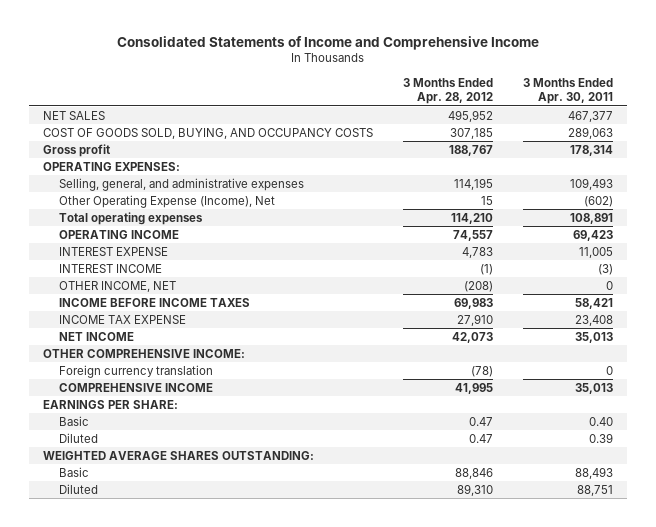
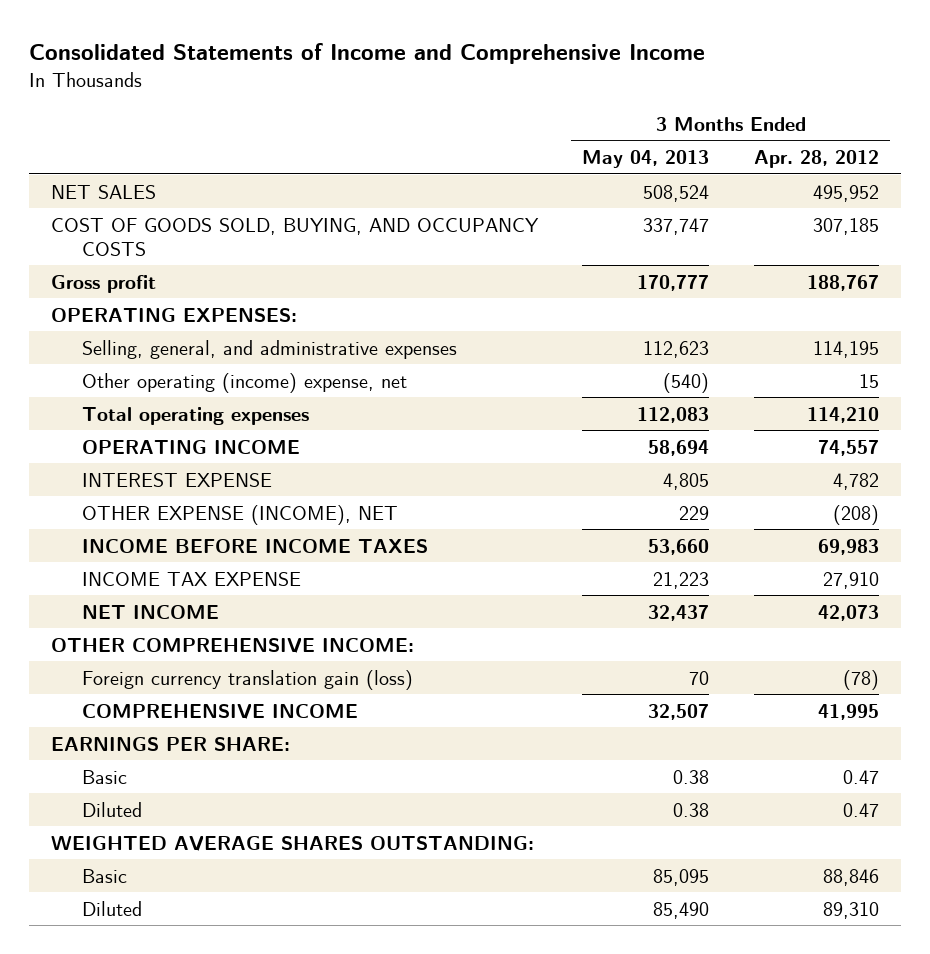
[522,78,613,105] 3 Months Ended Apr. 30, 2011 -> none
none -> [582,150,710,169] May 04, 2013
[58,194,275,208] Other Operating Expense (Income), Net -> [81,372,407,393] Other operating (income) expense, net
[58,263,162,273] INTEREST INCOME -> none
[462,246,494,258] 4,783 -> [832,472,879,490] 4,782
[58,280,176,292] OTHER INCOME, NET -> [81,504,398,525] OTHER EXPENSE (INCOME), NET
[58,364,213,378] Foreign currency translation -> [81,669,413,690] Foreign currency translation gain (loss)

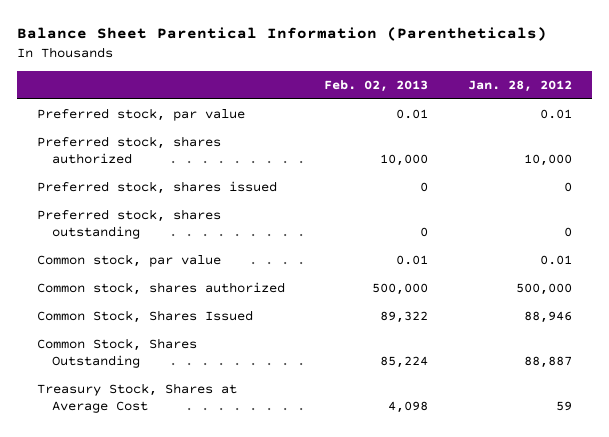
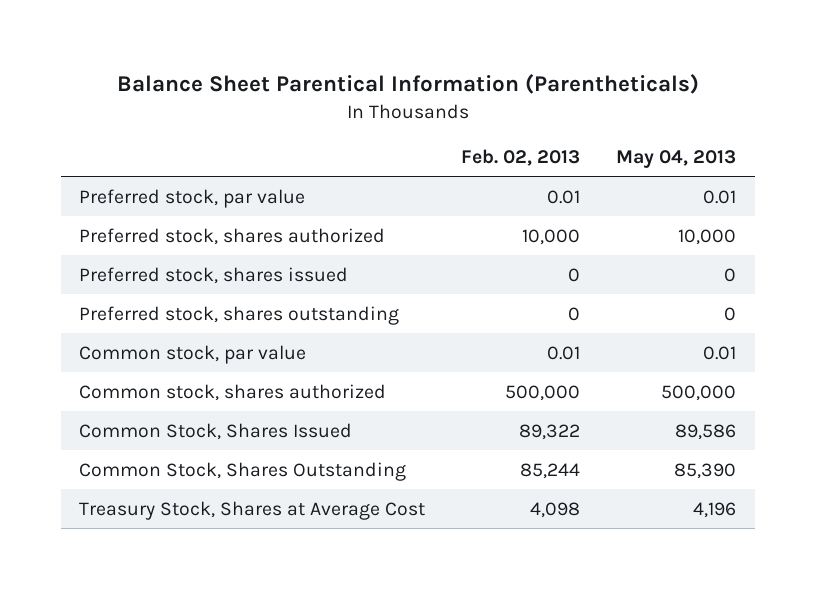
[468,79,573,92] Jan. 28, 2012 -> none
none -> [616,150,737,169] May 04, 2013
[380,355,429,368] 85,224 -> [520,462,581,479] 85,244

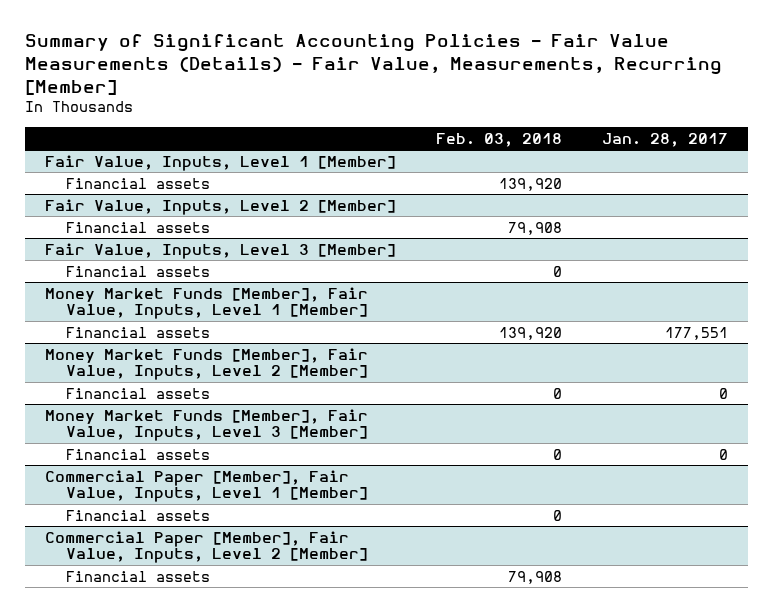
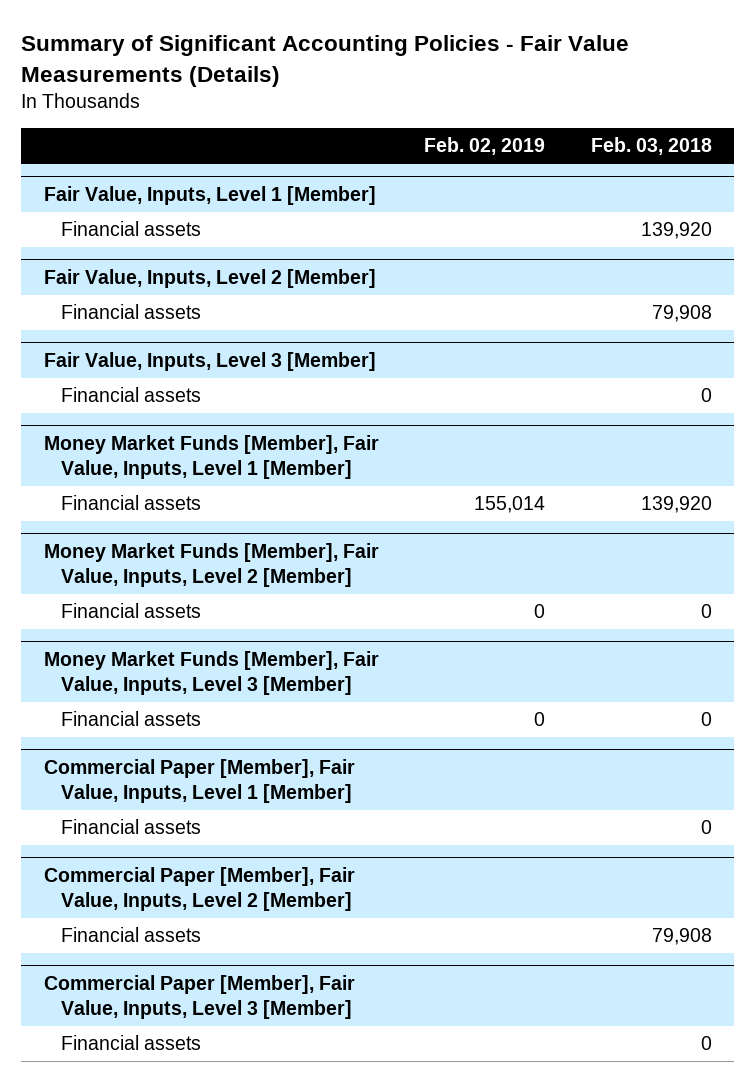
[24,34,722,95] Summary of Significant Accounting Policies - Fair Value Measurements (Details) - Fair Value, Measurements, Recurring [Member] -> [21,35,630,87] Summary of Significant Accounting Policies - Fair Value Measurements (Details)
[602,132,729,147] Jan. 28, 2017 -> none
none -> [424,137,546,156] Feb. 02, 2019
none -> [43,974,355,1019] Commercial Paper [Member], Fair Value, Inputs, Level 3 [Member]
none -> [61,1035,202,1051] Financial assets

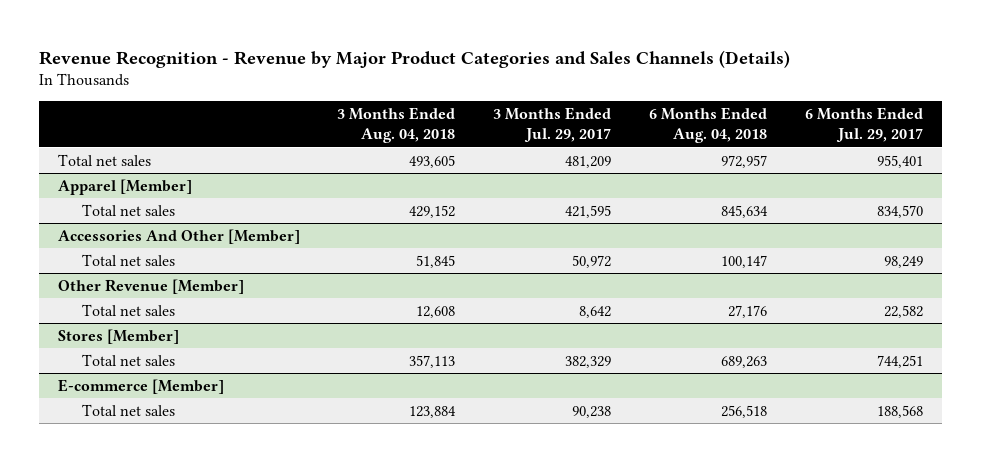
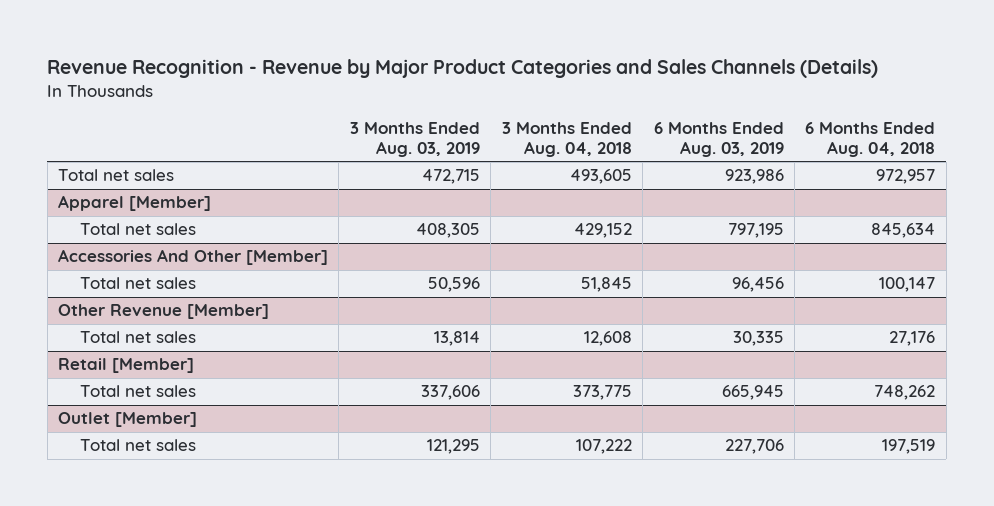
[493,107,612,143] 3 Months Ended Jul. 29, 2017 -> none
[804,107,923,143] 6 Months Ended Jul. 29, 2017 -> none
none -> [349,121,480,158] 3 Months Ended Aug. 03, 2019
none -> [653,121,784,158] 6 Months Ended Aug. 03, 2019
[57,328,179,344] Stores [Member] -> none
[57,378,224,394] E-commerce [Member] -> none
none -> [58,358,195,374] Retail [Member]
[409,354,456,368] 357,113 -> [572,385,632,401] 373,775
[721,355,768,368] 689,263 -> [874,385,936,401] 748,262
none -> [58,412,198,428] Outlet [Member]
[409,405,457,418] 123,884 -> [575,439,632,455] 107,222
[721,404,768,418] 256,518 -> [882,439,936,455] 197,519

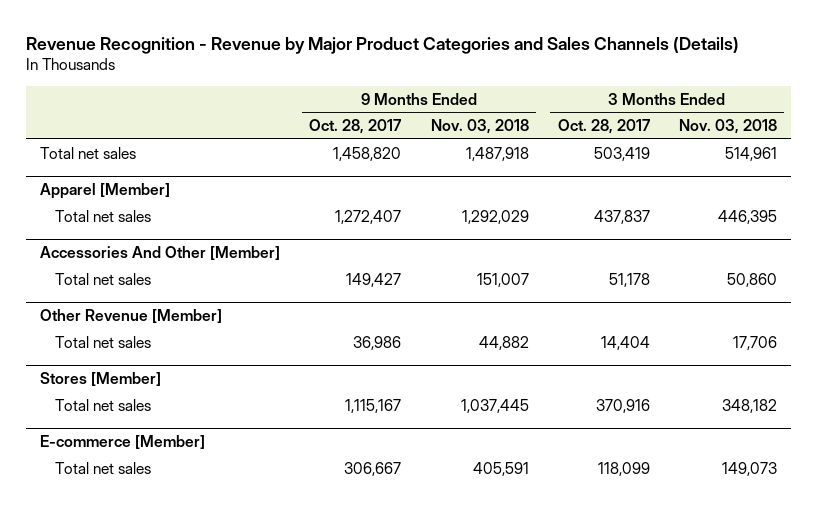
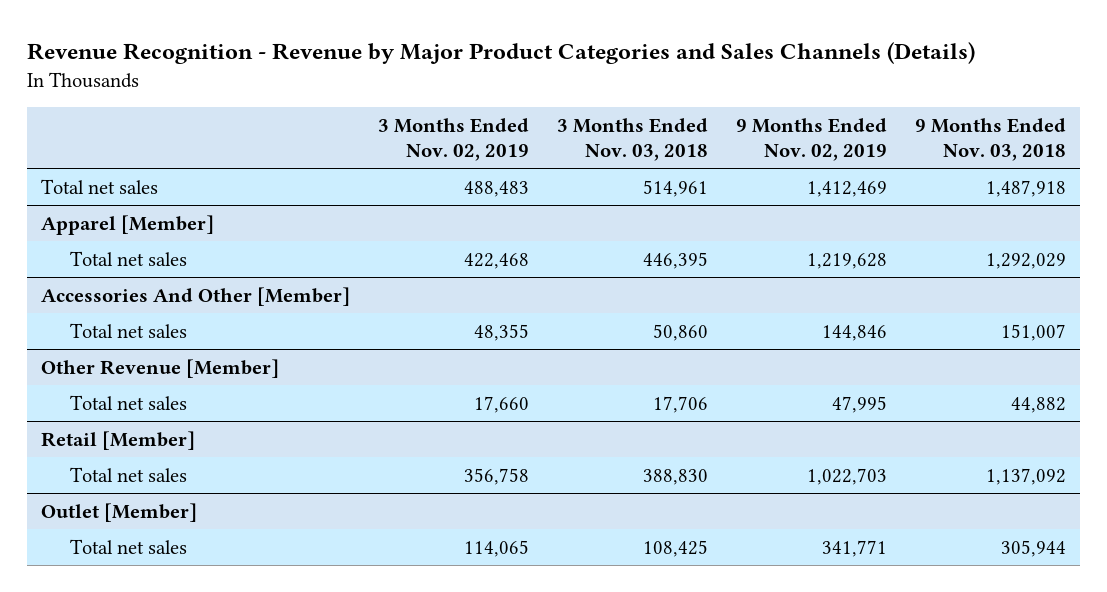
[309,119,402,135] Oct. 28, 2017 -> none
[557,119,650,135] Oct. 28, 2017 -> none
none -> [378,118,530,161] 3 Months Ended Nov. 02, 2019
none -> [735,118,887,161] 9 Months Ended Nov. 02, 2019
[40,372,162,387] Stores [Member] -> none
[40,435,206,450] E-commerce [Member] -> none
none -> [41,430,196,450] Retail [Member]
[460,398,529,413] 1,037,445 -> [985,467,1066,485] 1,137,092
[721,398,777,413] 348,182 -> [643,468,709,485] 388,830
none -> [41,502,198,522] Outlet [Member]
[472,461,529,476] 405,591 -> [1000,539,1066,557] 305,944
[721,461,777,476] 149,073 -> [643,539,709,557] 108,425

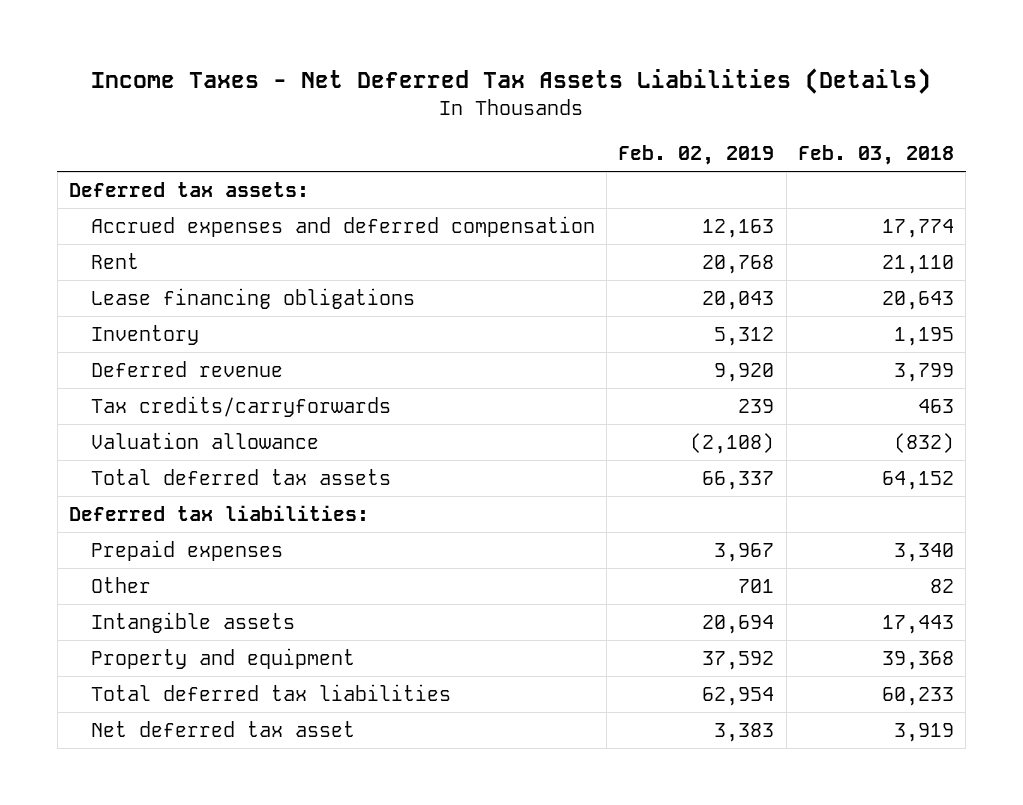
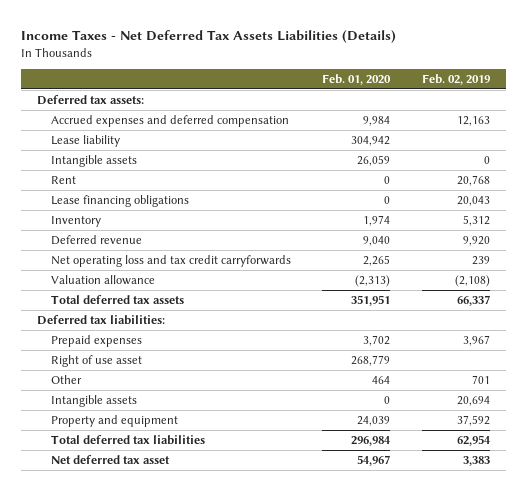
[797,145,954,166] Feb. 03, 2018 -> none
none -> [322,74,392,86] Feb. 01, 2020
none -> [50,134,120,147] Lease liability
none -> [50,154,137,167] Intangible assets
[90,395,391,417] Tax credits/carryforwards -> [50,254,291,267] Net operating loss and tax credit carryforwards
none -> [50,354,142,367] Right of use asset

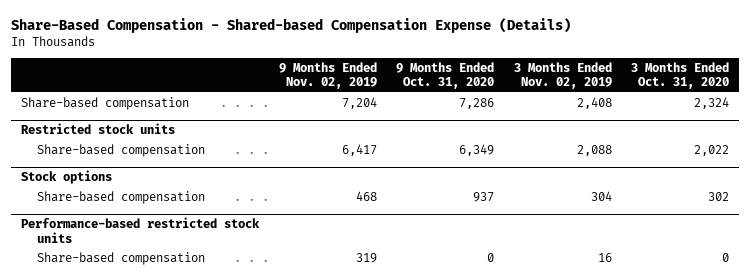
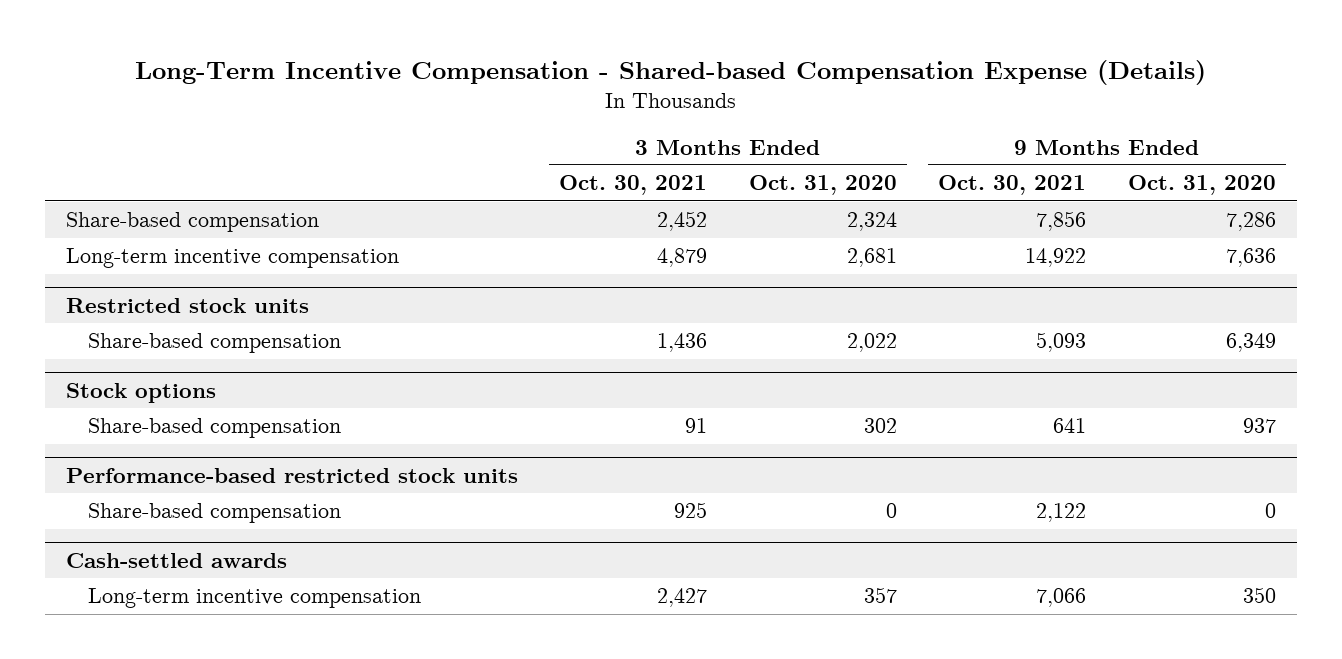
[11,17,572,33] Share-Based Compensation - Shared-based Compensation Expense (Details) -> [134,59,1206,85] Long-Term Incentive Compensation - Shared-based Compensation Expense (Details)
[278,61,377,90] 9 Months Ended Nov. 02, 2019 -> none
[513,61,612,90] 3 Months Ended Nov. 02, 2019 -> none
none -> [559,175,708,196] Oct. 30, 2021
none -> [938,175,1087,196] Oct. 30, 2021
none -> [65,248,399,269] Long-term incentive compensation
none -> [65,553,287,569] Cash-settled awards
none -> [88,588,422,609] Long-term incentive compensation

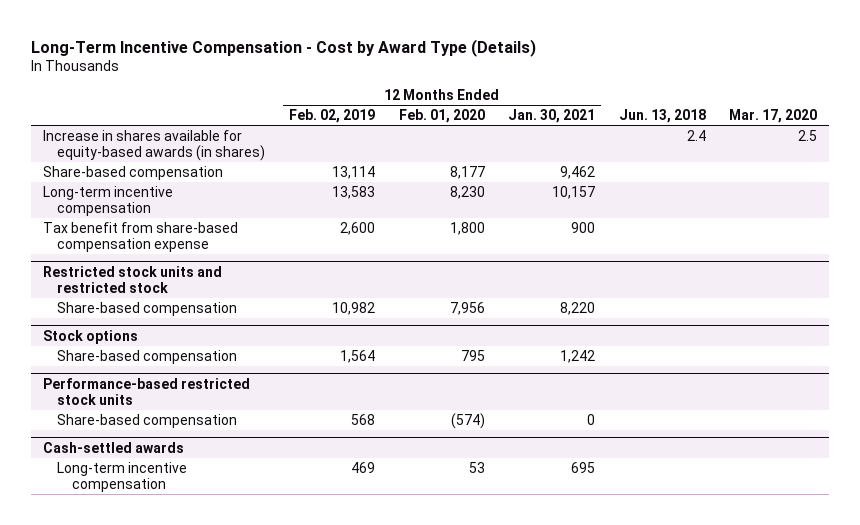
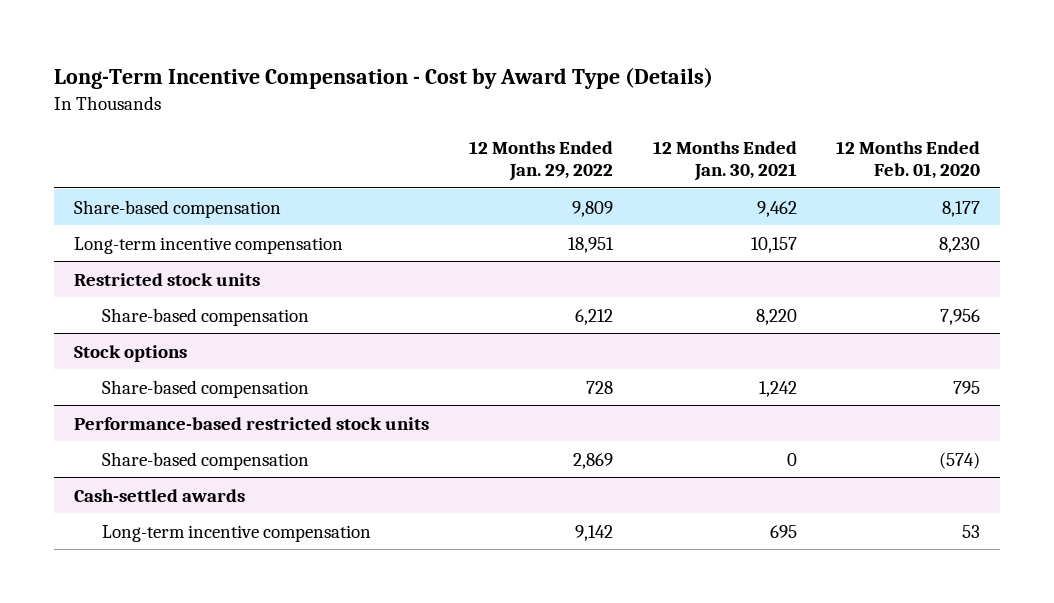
[288,109,375,124] Feb. 02, 2019 -> none
[618,109,706,124] Jun. 13, 2018 -> none
[729,109,818,124] Mar. 17, 2020 -> none
none -> [468,140,613,182] 12 Months Ended Jan. 29, 2022
[43,129,266,161] Increase in shares available for equity-based awards (in shares) -> none
[43,221,239,252] Tax benefit from share-based compensation expense -> none
[43,265,223,293] Restricted stock units and restricted stock -> [74,272,261,286] Restricted stock units

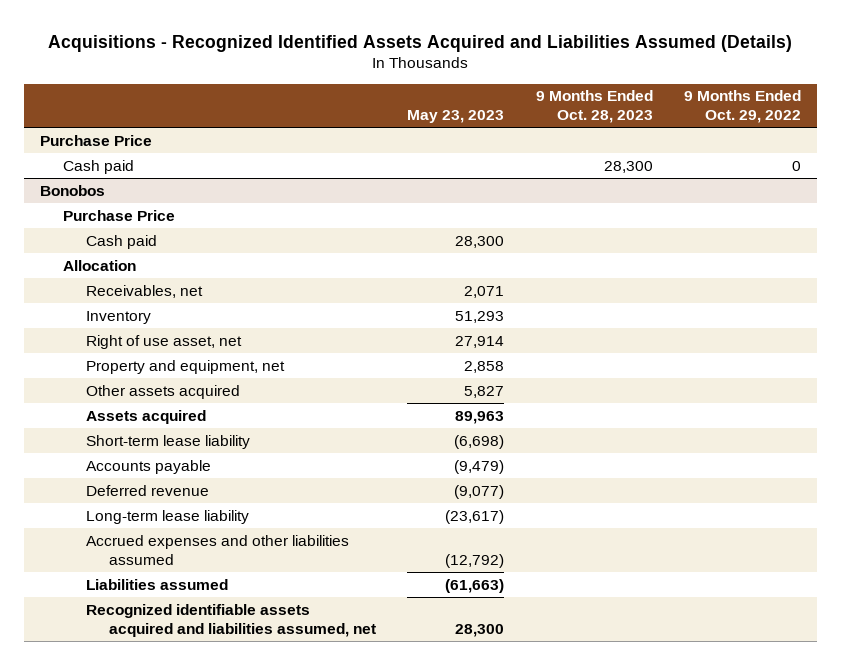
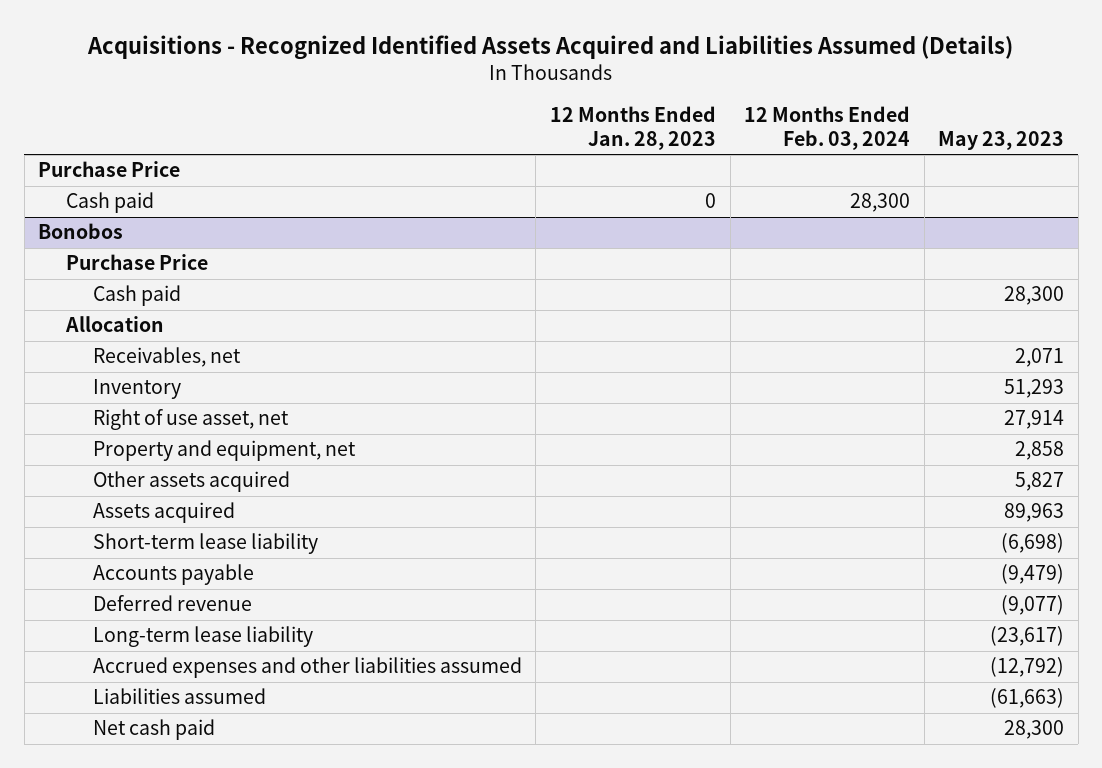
[535,90,653,124] 9 Months Ended Oct. 28, 2023 -> none
[684,90,802,124] 9 Months Ended Oct. 29, 2022 -> none
none -> [550,105,717,150] 12 Months Ended Jan. 28, 2023
none -> [744,105,911,150] 12 Months Ended Feb. 03, 2024
[85,603,376,637] Recognized identifiable assets acquired and liabilities assumed, net -> [92,719,215,741] Net cash paid

